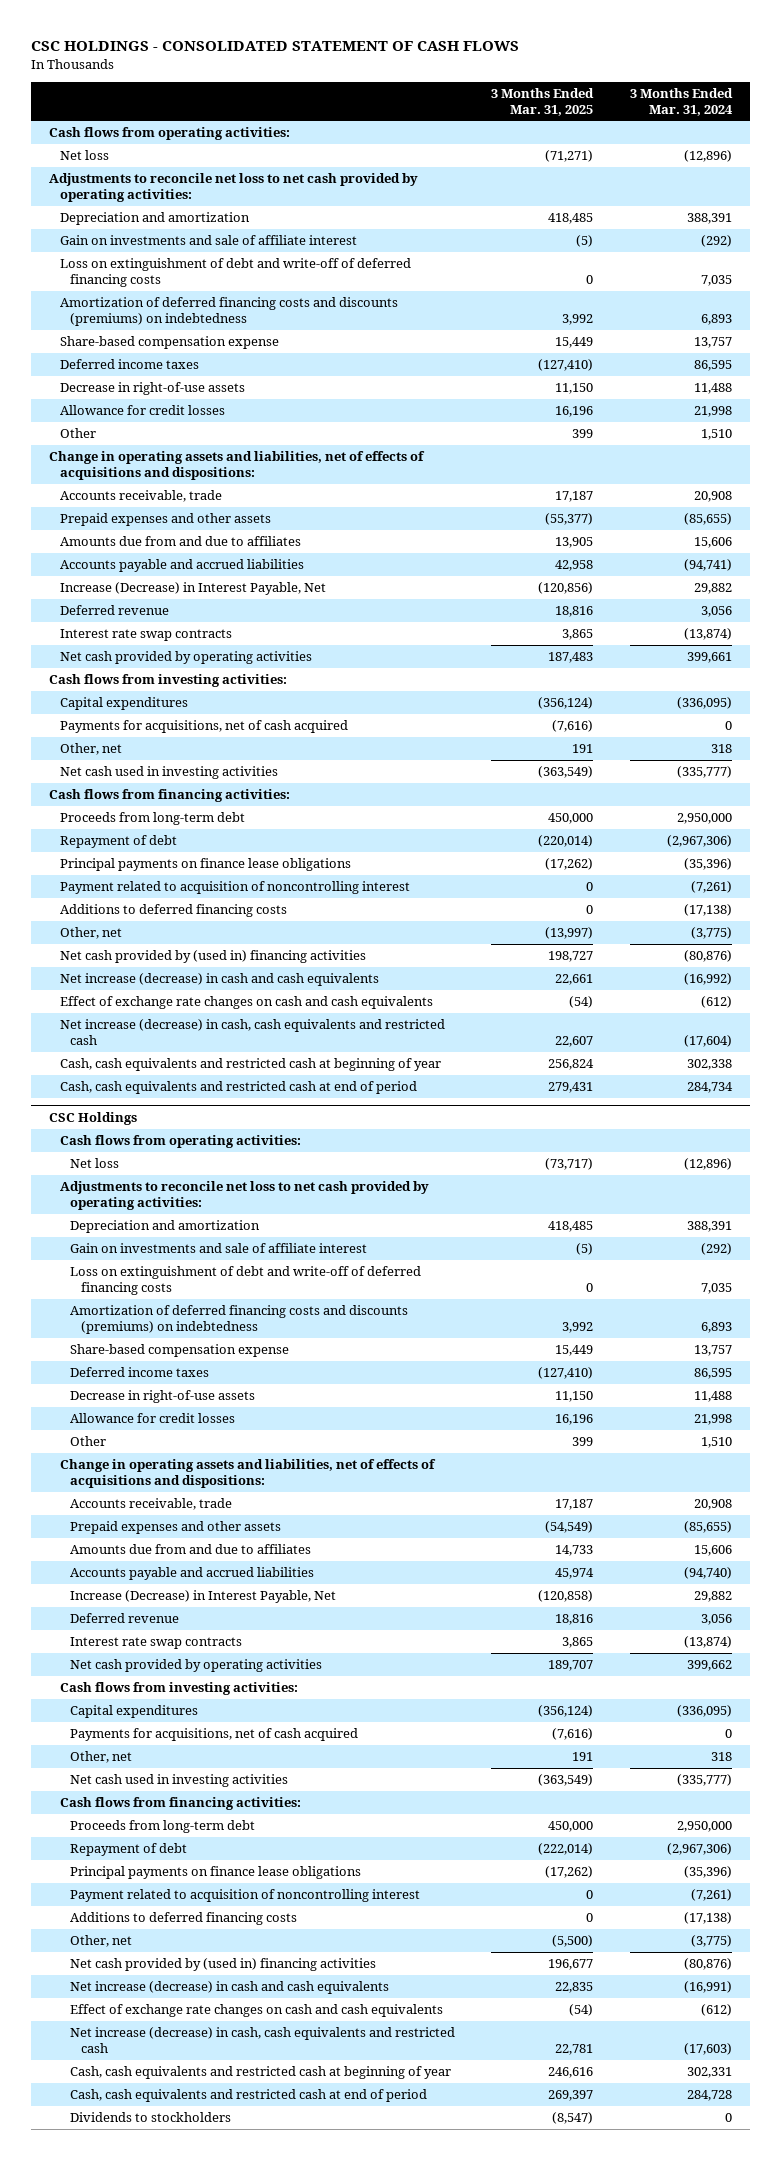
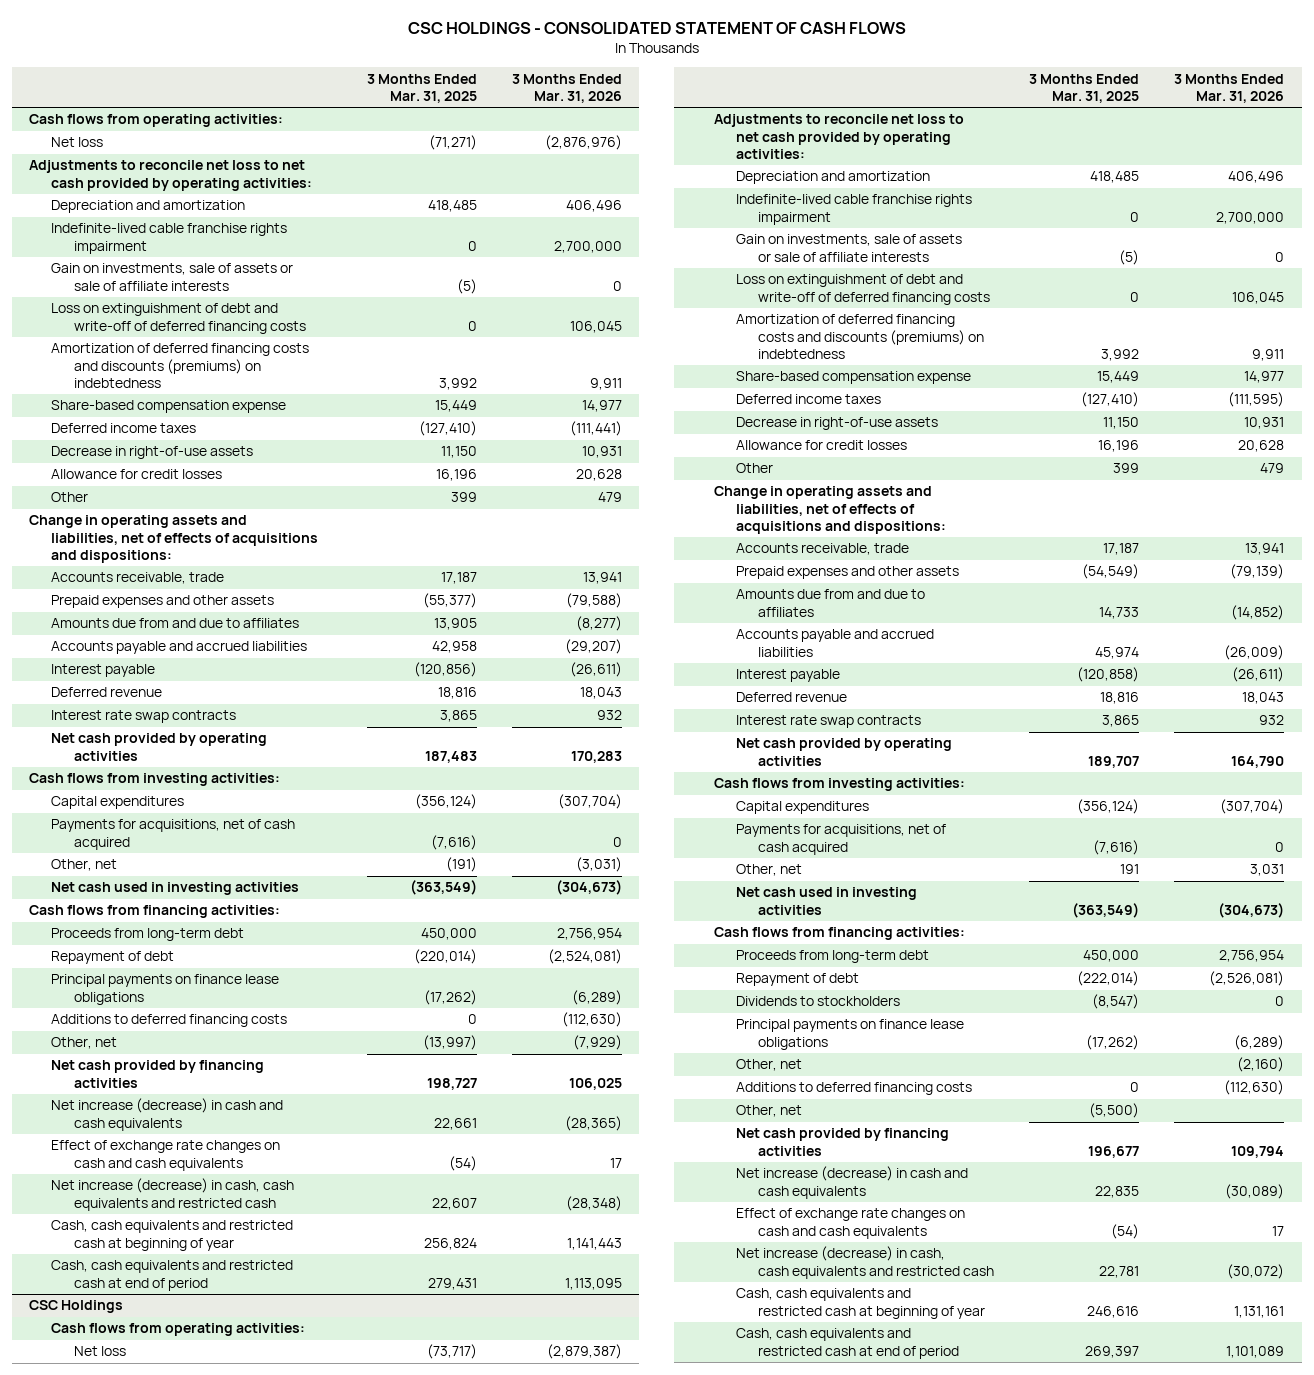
[629,88,733,116] 3 Months Ended Mar. 31, 2024 -> none
none -> [511,73,622,103] 3 Months Ended Mar. 31, 2026
none -> [51,223,288,254] Indefinite-lived cable franchise rights impairment
[59,235,357,246] Gain on investments and sale of affiliate interest -> [51,263,294,291] Gain on investments, sale of assets or sale of affiliate interests
[59,582,326,596] Increase (Decrease) in Interest Payable, Net -> [51,664,156,678] Interest payable
[572,744,594,754] 191 -> [445,857,477,873] (191)
[59,881,410,895] Payment related to acquisition of noncontrolling interest -> none
[59,950,366,964] Net cash provided by (used in) financing activities -> [51,1060,265,1088] Net cash provided by financing activities
none -> [736,194,973,225] Indefinite-lived cable franchise rights impairment
[70,1243,368,1254] Gain on investments and sale of affiliate interest -> [736,234,963,262] Gain on investments, sale of assets or sale of affiliate interests
[70,1590,337,1604] Increase (Decrease) in Interest Payable, Net -> [736,669,841,683] Interest payable
[70,2112,232,2123] Dividends to stockholders -> [736,996,901,1007] Dividends to stockholders
[70,1889,421,1903] Payment related to acquisition of noncontrolling interest -> none
none -> [736,1059,803,1072] Other, net
[70,1958,377,1972] Net cash provided by (used in) financing activities -> [736,1128,950,1156] Net cash provided by financing activities

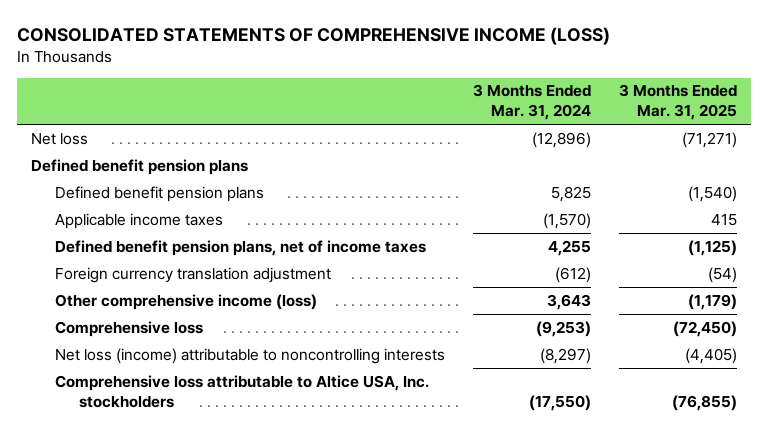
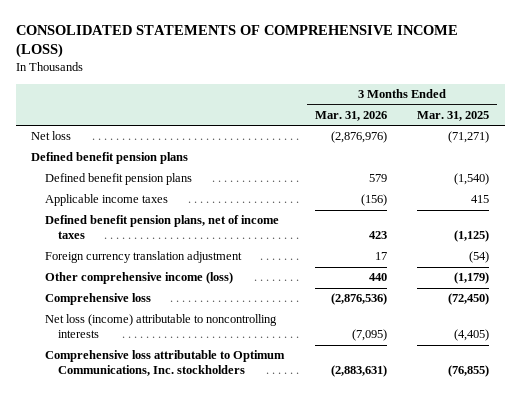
[473,84,592,121] 3 Months Ended Mar. 31, 2024 -> none
none -> [314,110,387,121] Mar. 31, 2026
[55,374,430,408] Comprehensive loss attributable to Altice USA, Inc. stockholders -> [44,350,285,377] Comprehensive loss attributable to Optimum Communications, Inc. stockholders

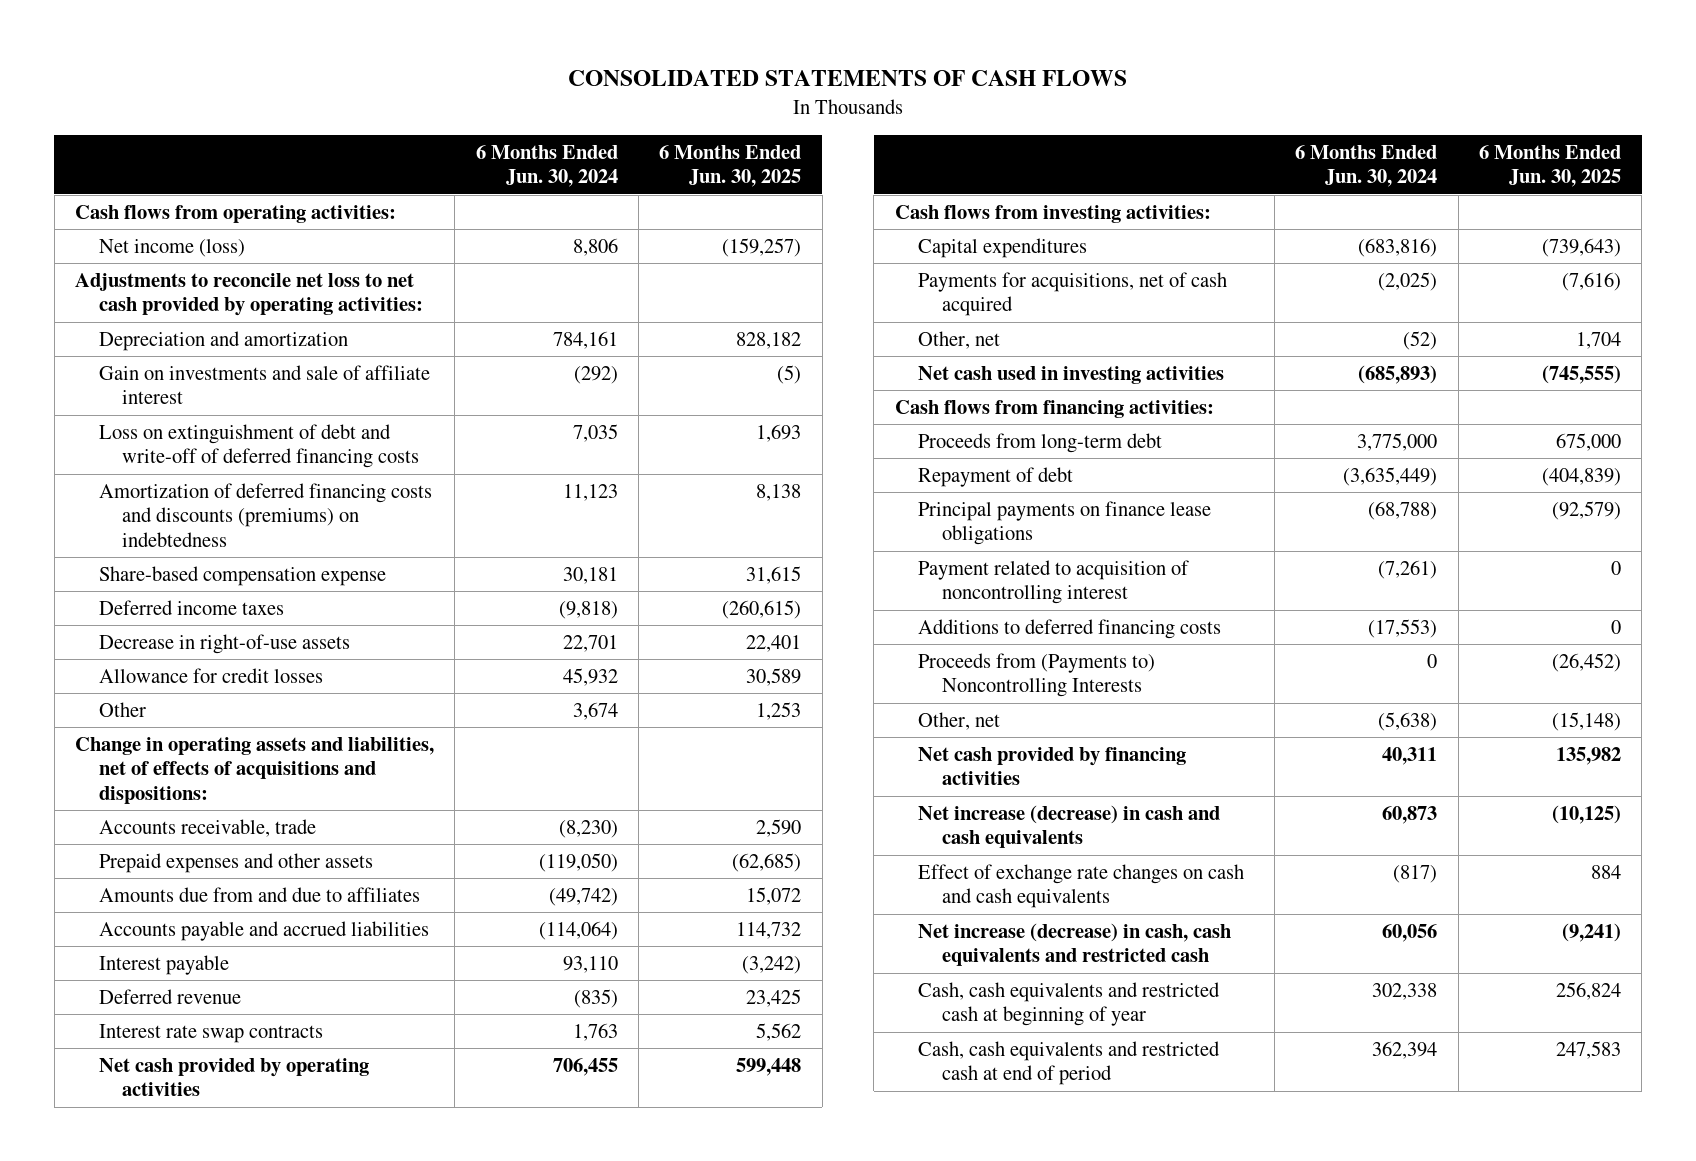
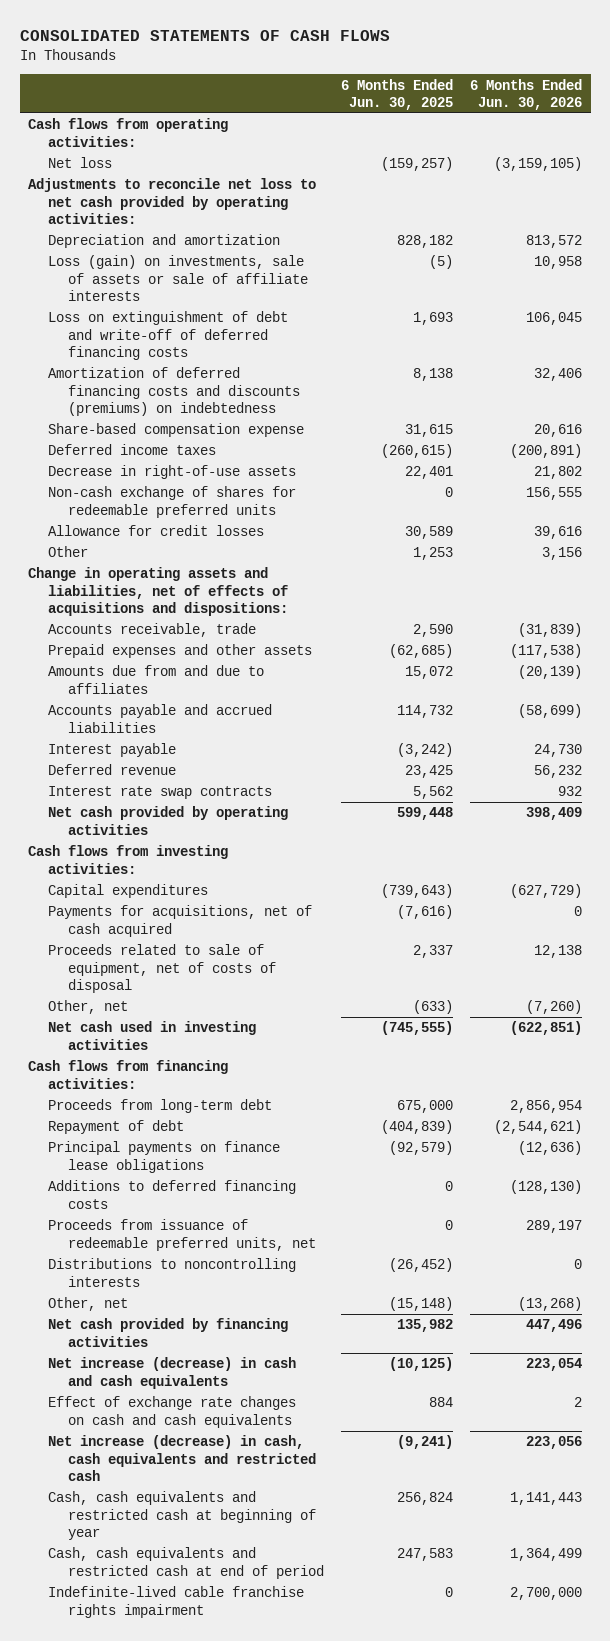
[475,144,618,188] 6 Months Ended Jun. 30, 2024 -> none
none -> [470,78,583,110] 6 Months Ended Jun. 30, 2026
[98,239,245,258] Net income (loss) -> [47,157,112,169] Net loss
[98,365,430,405] Gain on investments and sale of affiliate interest -> [47,255,308,301] Loss (gain) on investments, sale of assets or sale of affiliate interests
none -> [47,486,296,518] Non-cash exchange of shares for redeemable preferred units
none -> [47,944,276,993] Proceeds related to sale of equipment, net of costs of disposal
[1576,332,1622,350] 1,704 -> [412,1000,453,1015] (633)
[918,560,1190,605] Payment related to acquisition of noncontrolling interest -> none
none -> [47,1219,316,1251] Proceeds from issuance of redeemable preferred units, net
[918,653,1156,698] Proceeds from (Payments to) Noncontrolling Interests -> [47,1258,296,1287] Distributions to noncontrolling interests
none -> [47,1586,304,1618] Indefinite-lived cable franchise rights impairment

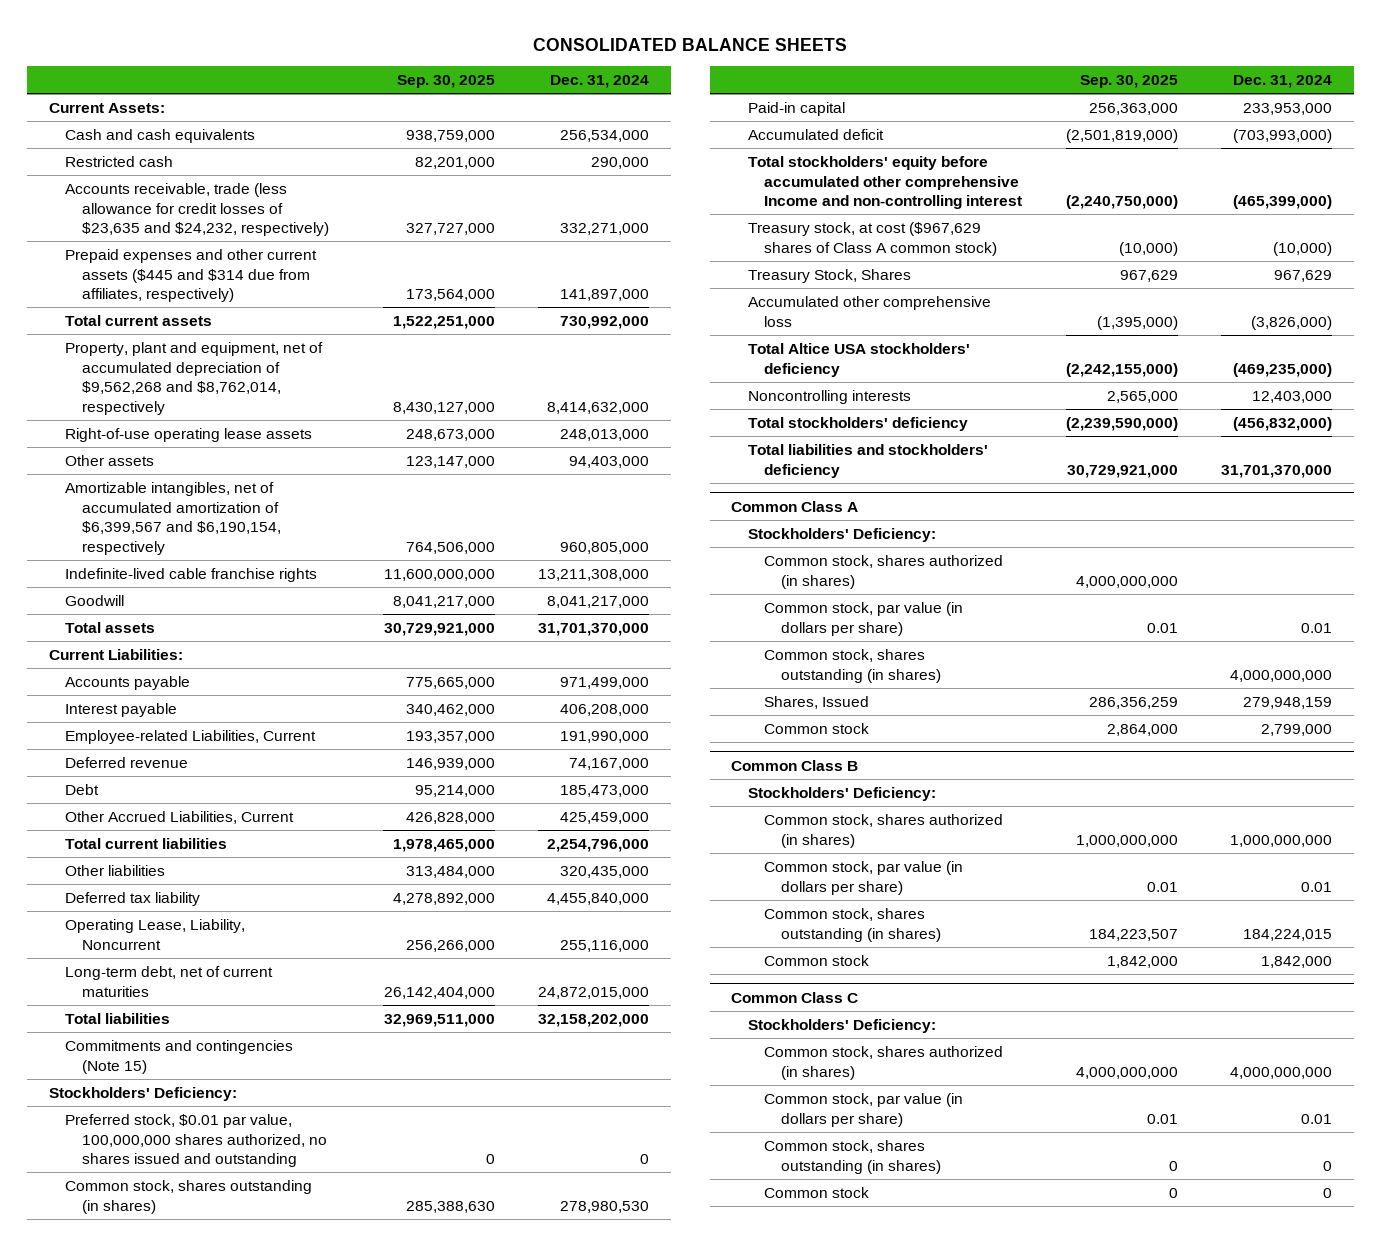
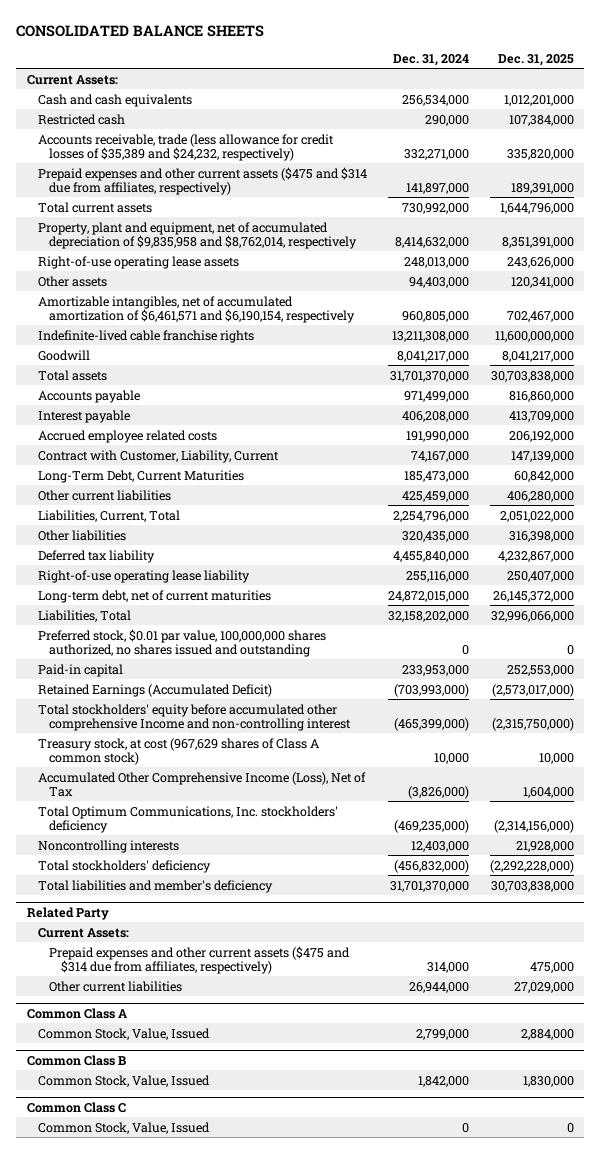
[397,75,496,89] Sep. 30, 2025 -> none
none -> [497,53,574,66] Dec. 31, 2025
[65,182,329,237] Accounts receivable, trade (less allowance for credit losses of $23,635 and $24,232, respectively) -> [38,133,335,161] Accounts receivable, trade (less allowance for credit losses of $35,389 and $24,232, respectively)
[65,248,318,303] Prepaid expenses and other current assets ($445 and $314 due from affiliates, respectively) -> [38,166,368,195] Prepaid expenses and other current assets ($475 and $314 due from affiliates, respectively)
[65,341,324,416] Property, plant and equipment, net of accumulated depreciation of $9,562,268 and $8,762,014, respectively -> [38,221,358,249] Property, plant and equipment, net of accumulated depreciation of $9,835,958 and $8,762,014, respectively
[65,481,281,556] Amortizable intangibles, net of accumulated amortization of $6,399,567 and $6,190,154, respectively -> [38,295,356,323] Amortizable intangibles, net of accumulated amortization of $6,461,571 and $6,190,154, respectively
[48,648,183,660] Current Liabilities: -> none
[65,729,317,744] Employee-related Liabilities, Current -> [38,429,218,443] Accrued employee related costs
[65,756,189,768] Deferred revenue -> [38,449,280,463] Contract with Customer, Liability, Current
[65,783,100,795] Debt -> [38,469,245,483] Long-Term Debt, Current Maturities
[65,810,295,824] Other Accrued Liabilities, Current -> [38,489,172,501] Other current liabilities
[65,837,228,849] Total current liabilities -> [38,509,181,522] Liabilities, Current, Total
[65,918,246,950] Operating Lease, Liability, Noncurrent -> [38,569,251,583] Right-of-use operating lease liability
[65,1039,294,1074] Commitments and contingencies (Note 15) -> none
[48,1086,237,1101] Stockholders' Deficiency: -> none
[65,1012,171,1024] Total liabilities -> [38,609,132,622] Liabilities, Total
[65,1179,313,1214] Common stock, shares outstanding (in shares) -> none
[747,128,884,140] Accumulated deficit -> [38,683,273,697] Retained Earnings (Accumulated Deficit)
[747,268,911,283] Treasury Stock, Shares -> none
[747,221,998,256] Treasury stock, at cost ($967,629 shares of Class A common stock) -> [38,737,320,765] Treasury stock, at cost (967,629 shares of Class A common stock)
[1273,241,1333,256] (10,000) -> [433,752,469,764] 10,000
[747,295,991,327] Accumulated other comprehensive loss -> [38,771,367,797] Accumulated Other Comprehensive Income (Loss), Net of Tax
[747,342,970,377] Total Altice USA stockholders' deficiency -> [38,805,339,833] Total Optimum Communications, Inc. stockholders' deficiency
[747,443,988,478] Total liabilities and stockholders' deficiency -> [38,879,274,893] Total liabilities and member's deficiency
none -> [26,906,109,920] Related Party
none -> [38,927,130,938] Current Assets:
none -> [49,945,351,974] Prepaid expenses and other current assets ($475 and $314 due from affiliates, respectively)
none -> [49,980,183,992] Other current liabilities
[747,527,936,542] Stockholders' Deficiency: -> none
[764,554,1004,589] Common stock, shares authorized (in shares) -> none
[764,601,964,636] Common stock, par value (in dollars per share) -> none
[764,648,941,683] Common stock, shares outstanding (in shares) -> none
[764,695,870,709] Shares, Issued -> none
[764,722,870,734] Common stock -> [38,1027,211,1040] Common Stock, Value, Issued
[747,786,936,801] Stockholders' Deficiency: -> none
[764,813,1004,848] Common stock, shares authorized (in shares) -> none
[764,860,964,895] Common stock, par value (in dollars per share) -> none
[764,907,941,942] Common stock, shares outstanding (in shares) -> none
[764,954,870,966] Common stock -> [38,1074,211,1087] Common Stock, Value, Issued
[747,1018,936,1033] Stockholders' Deficiency: -> none
[764,1045,1004,1080] Common stock, shares authorized (in shares) -> none
[764,1092,964,1127] Common stock, par value (in dollars per share) -> none
[764,1139,941,1174] Common stock, shares outstanding (in shares) -> none
[764,1186,870,1198] Common stock -> [38,1121,211,1134] Common Stock, Value, Issued

